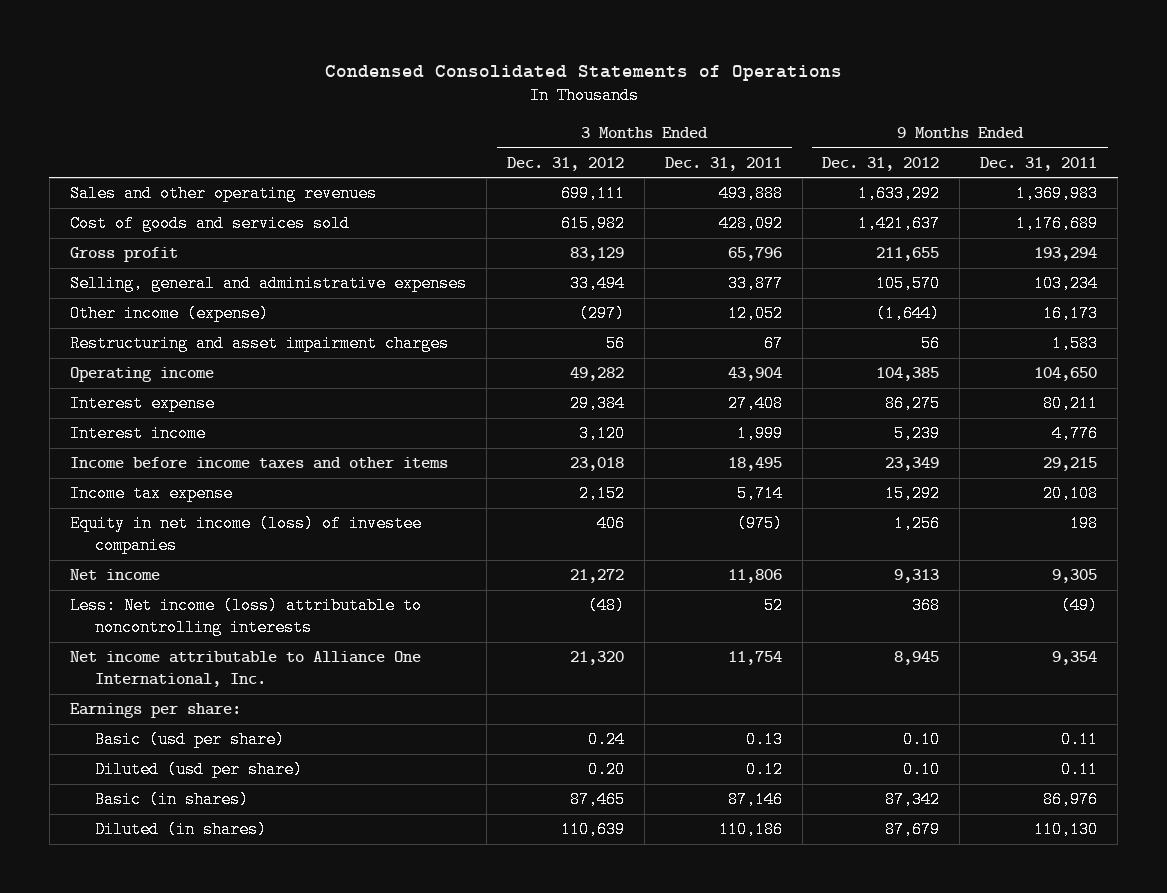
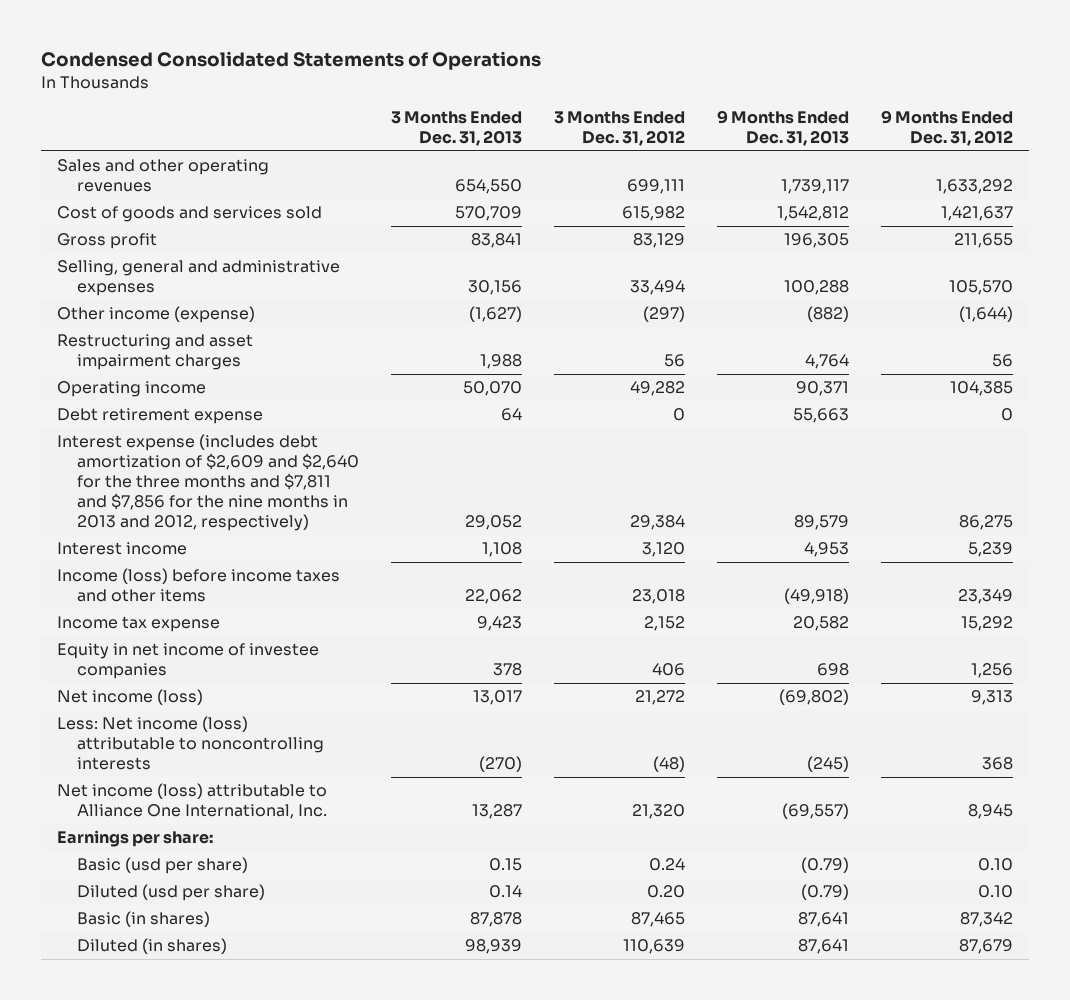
[664,156,782,171] Dec. 31, 2011 -> none
[980,156,1098,171] Dec. 31, 2011 -> none
none -> [391,111,523,147] 3 Months Ended Dec. 31, 2013
none -> [717,110,850,147] 9 Months Ended Dec. 31, 2013
none -> [56,408,263,425] Debt retirement expense
[69,395,215,413] Interest expense -> [56,434,360,532] Interest expense (includes debt amortization of $2,609 and $2,640 for the three months and $7,811 and $7,856 for the nine months in 2013 and 2012, respectively)
[69,457,448,470] Income before income taxes and other items -> [56,568,340,603] Income (loss) before income taxes and other items
[69,515,422,555] Equity in net income (loss) of investee companies -> [56,643,319,680] Equity in net income of investee companies
[69,569,160,581] Net income -> [56,689,203,706] Net income (loss)
[69,651,421,688] Net income attributable to Alliance One International, Inc. -> [56,783,328,820] Net income (loss) attributable to Alliance One International, Inc.

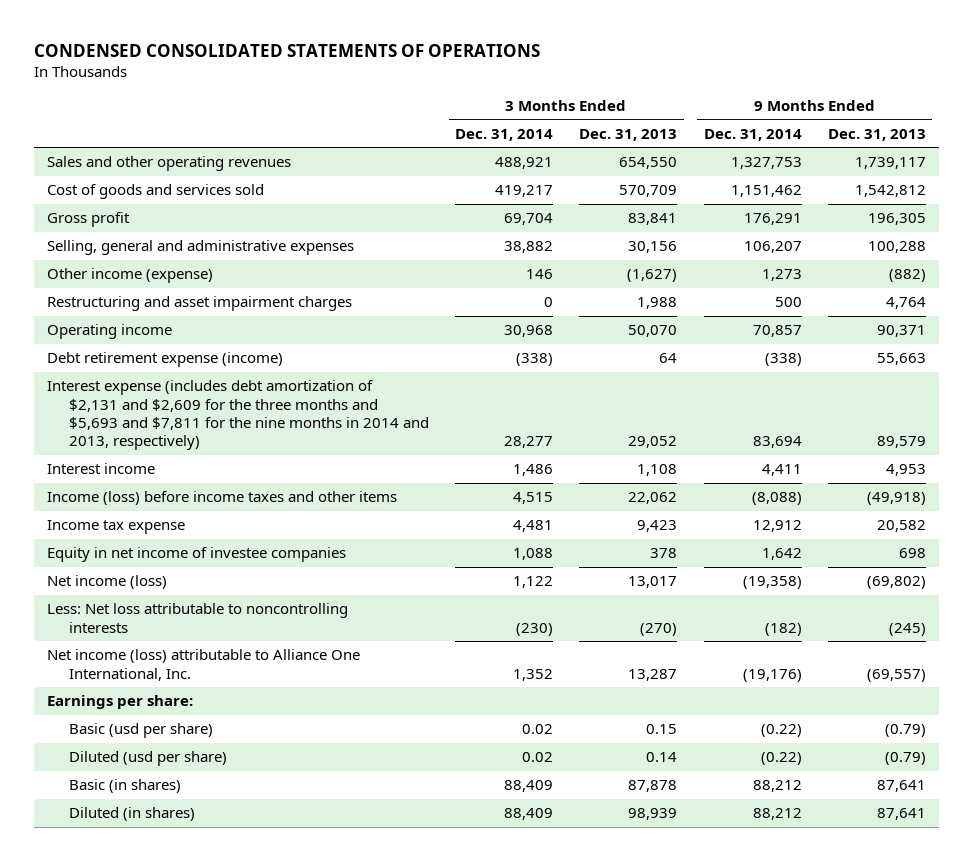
[40,50,541,70] Condensed Consolidated Statements of Operations -> [33,44,540,58] CONDENSED CONSOLIDATED STATEMENTS OF OPERATIONS
[554,111,686,147] 3 Months Ended Dec. 31, 2012 -> none
[881,110,1014,147] 9 Months Ended Dec. 31, 2012 -> none
none -> [455,129,554,142] Dec. 31, 2014
none -> [703,129,802,142] Dec. 31, 2014
[56,408,263,425] Debt retirement expense -> [47,352,284,368] Debt retirement expense (income)
[56,434,360,532] Interest expense (includes debt amortization of $2,609 and $2,640 for the three months and $7,811 and $7,856 for the nine months in 2013 and 2012, respectively) -> [47,380,429,451] Interest expense (includes debt amortization of $2,131 and $2,609 for the three months and $5,693 and $7,811 for the nine months in 2014 and 2013, respectively)
[56,716,325,771] Less: Net income (loss) attributable to noncontrolling interests -> [47,603,349,633] Less: Net loss attributable to noncontrolling interests

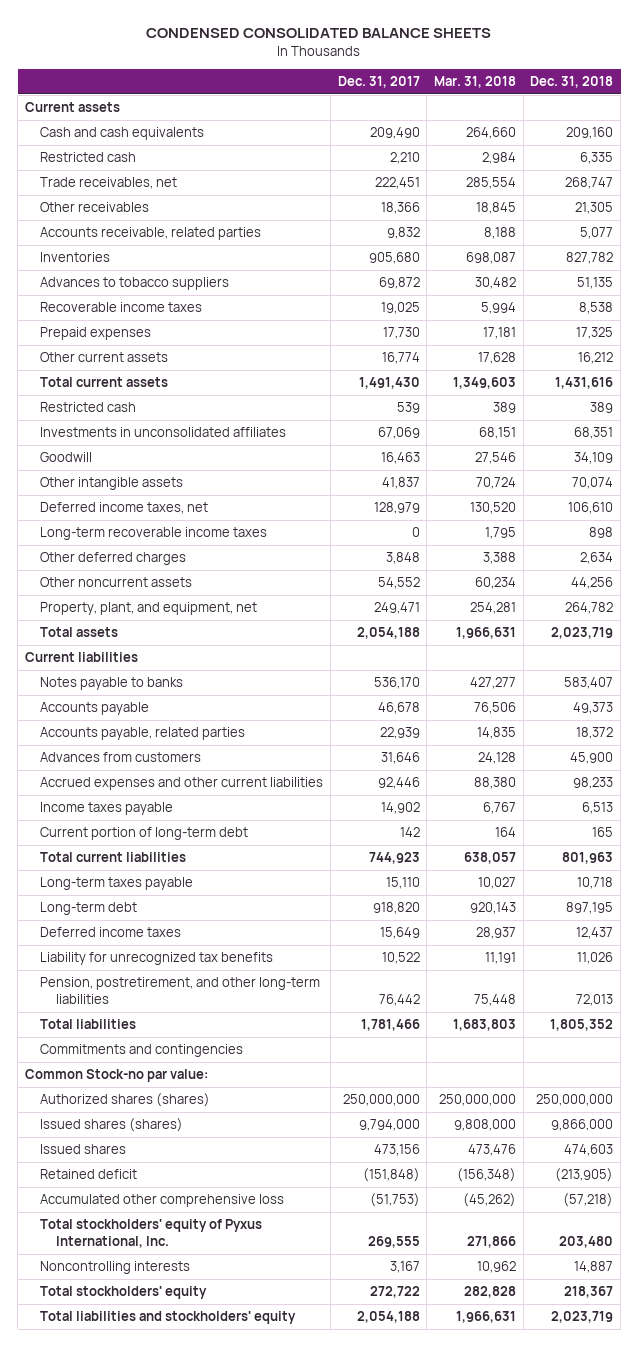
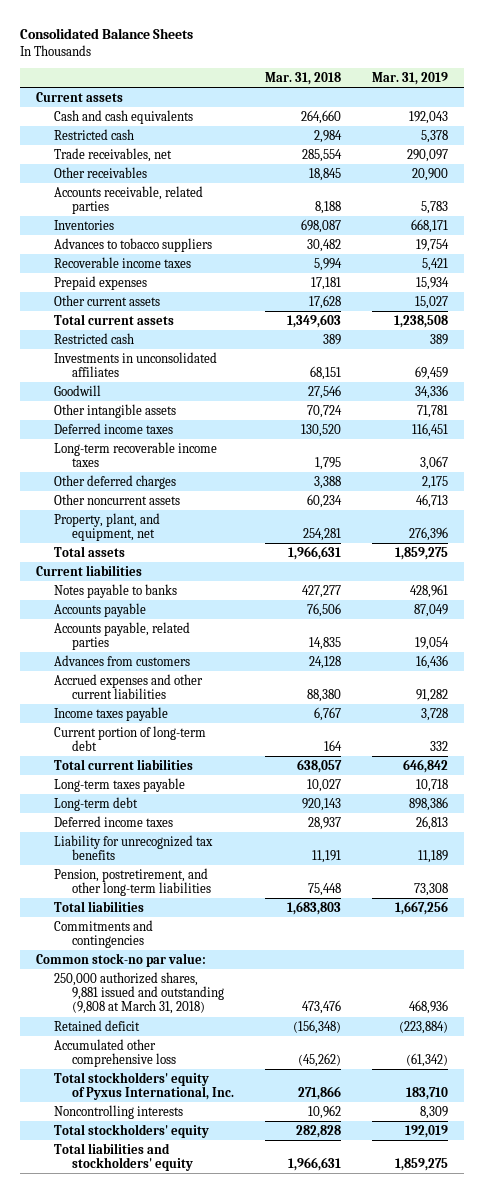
[146,28,492,39] CONDENSED CONSOLIDATED BALANCE SHEETS -> [20,28,194,40] Consolidated Balance Sheets
[337,76,420,89] Dec. 31, 2017 -> none
[530,76,614,89] Dec. 31, 2018 -> none
none -> [372,72,449,86] Mar. 31, 2019
[40,502,209,515] Deferred income taxes, net -> [53,422,173,434] Deferred income taxes
[40,1093,211,1108] Authorized shares (shares) -> none
[40,1118,184,1133] Issued shares (shares) -> none
[24,1069,208,1083] Common Stock-no par value: -> [36,952,207,967] Common stock-no par value:
[40,1144,127,1155] Issued shares -> [53,971,224,1015] 250,000 authorized shares, 9,881 issued and outstanding (9,808 at March 31, 2018)

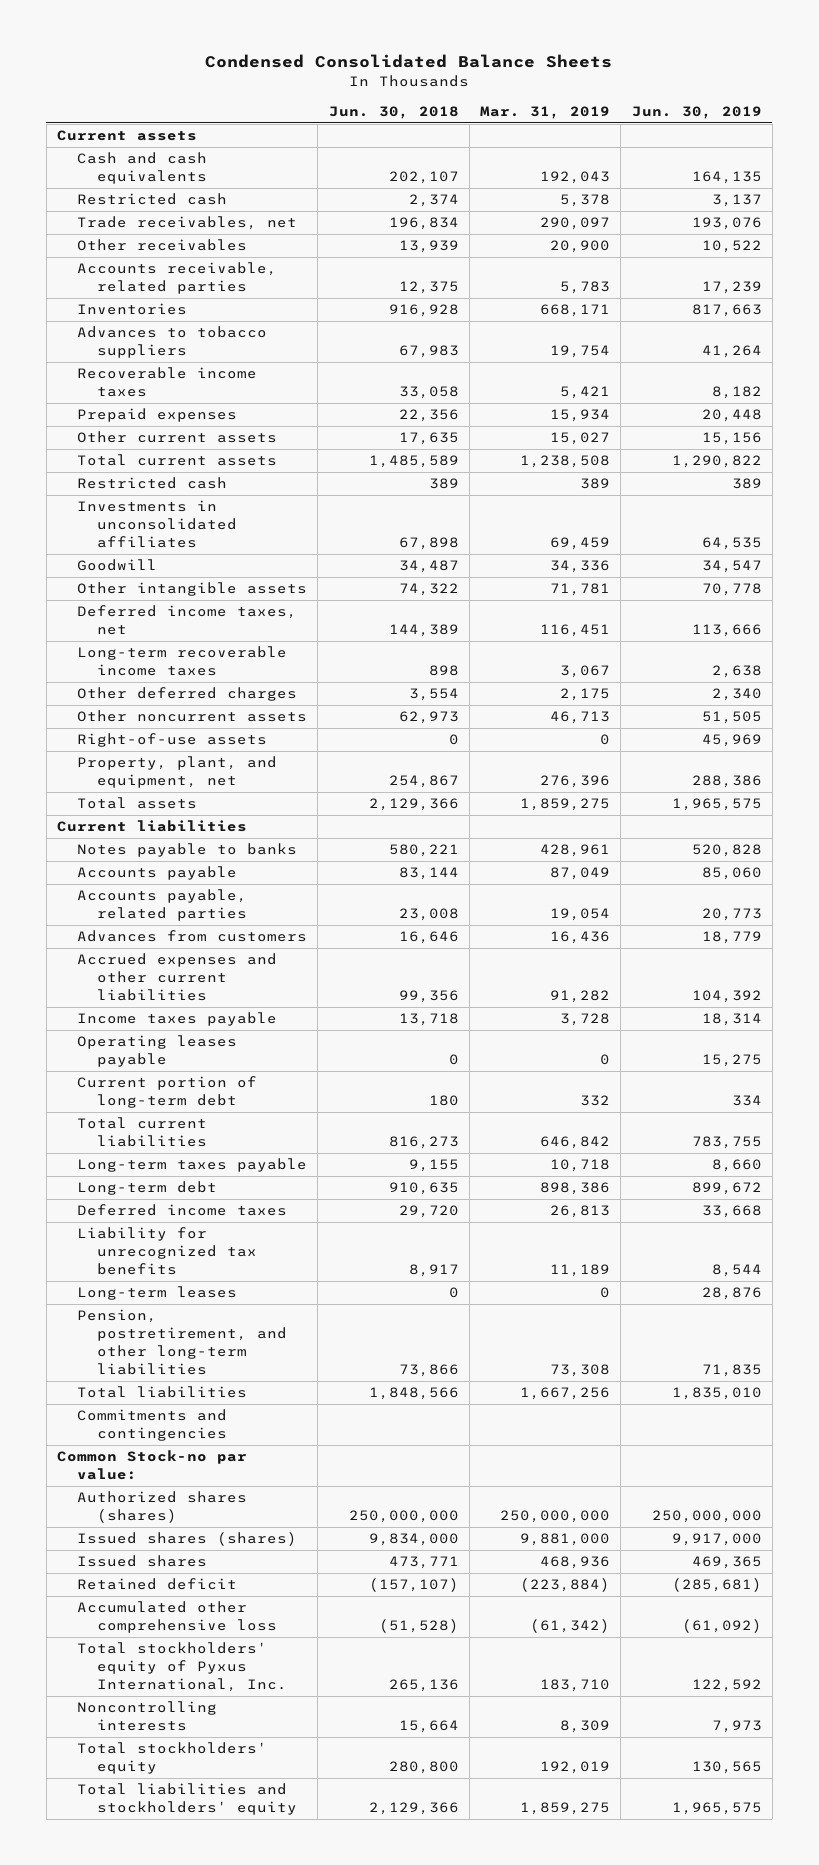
[20,28,194,40] Consolidated Balance Sheets -> [205,54,613,69] Condensed Consolidated Balance Sheets
[264,72,341,86] Mar. 31, 2018 -> none
none -> [328,105,459,119] Jun. 30, 2018
none -> [631,105,762,119] Jun. 30, 2019
[53,422,173,434] Deferred income taxes -> [77,605,298,636] Deferred income taxes, net
none -> [77,733,268,748] Right-of-use assets
none -> [77,1035,238,1068] Operating leases payable
none -> [77,1286,238,1301] Long-term leases
[36,952,207,967] Common stock-no par value: -> [56,1450,247,1481] Common Stock-no par value:
none -> [77,1491,248,1524] Authorized shares (shares)
none -> [77,1532,298,1547] Issued shares (shares)
[53,971,224,1015] 250,000 authorized shares, 9,881 issued and outstanding (9,808 at March 31, 2018) -> [77,1555,208,1568] Issued shares

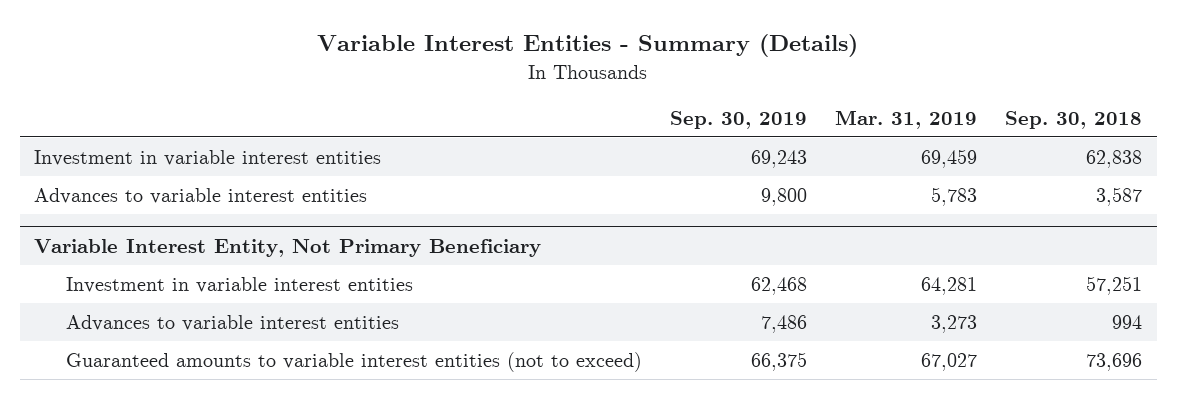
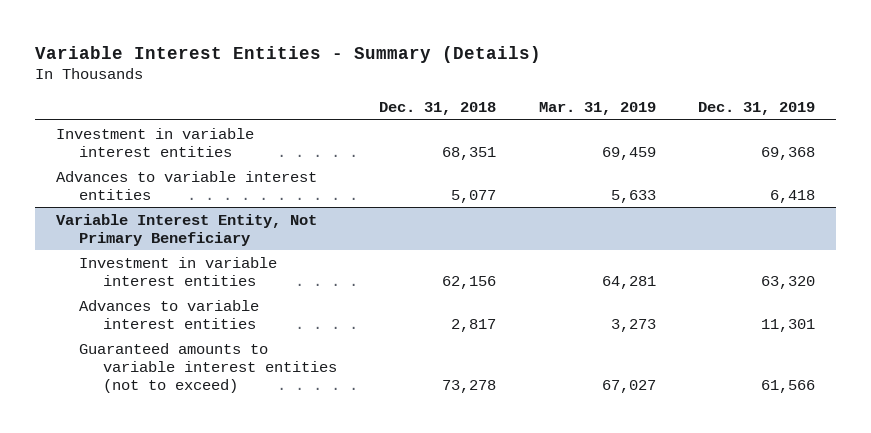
[669,110,807,129] Sep. 30, 2019 -> none
[1005,110,1143,129] Sep. 30, 2018 -> none
none -> [379,102,497,116] Dec. 31, 2018
none -> [697,102,815,116] Dec. 31, 2019
[931,187,978,207] 5,783 -> [610,189,656,203] 5,633

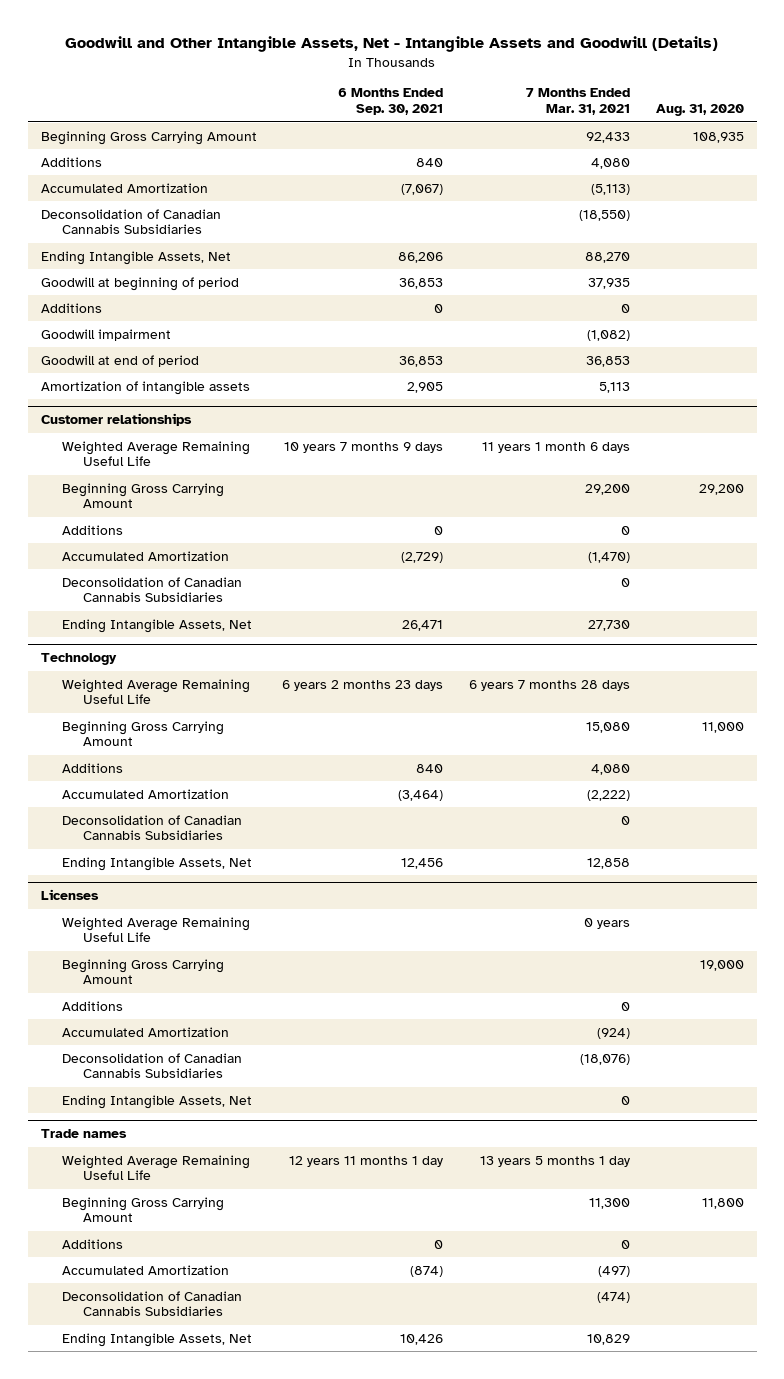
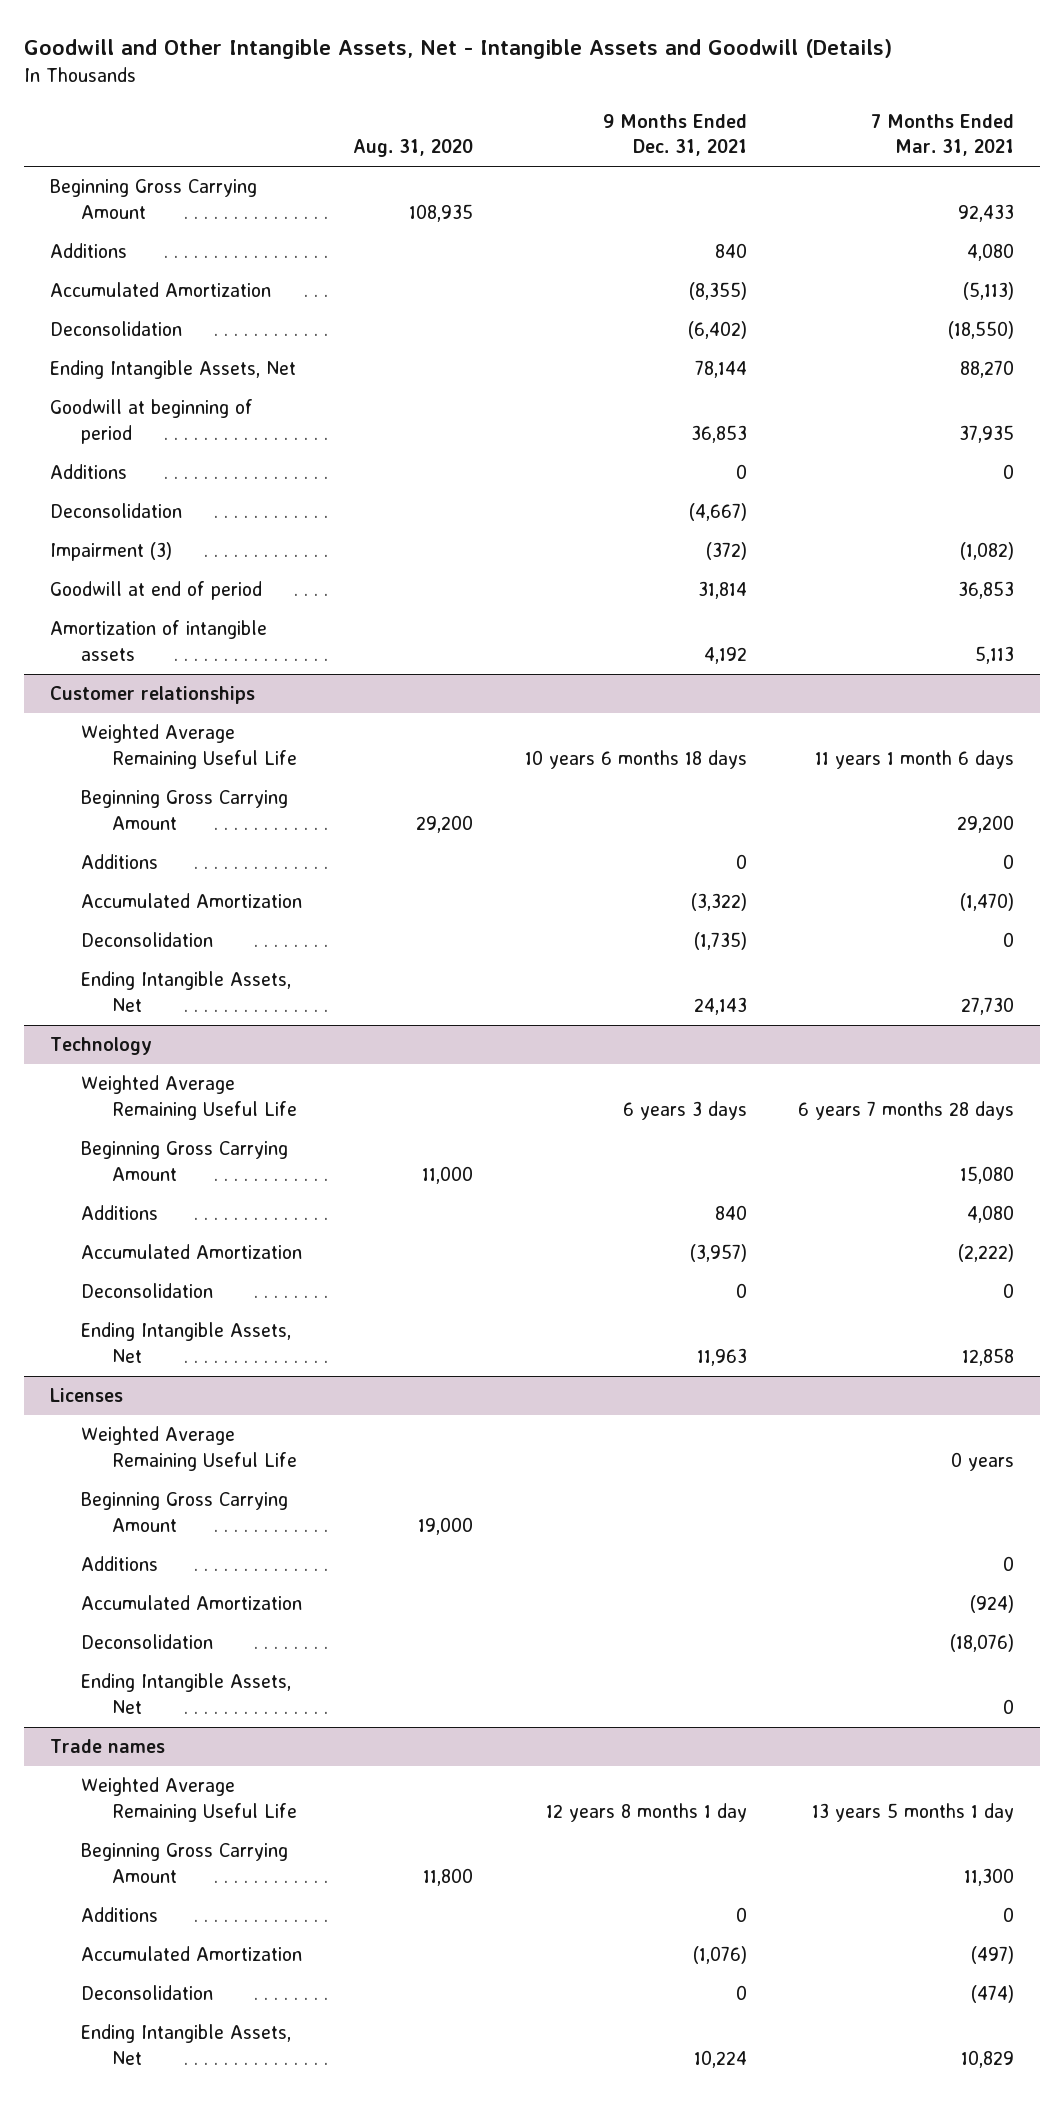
[338,88,444,116] 6 Months Ended Sep. 30, 2021 -> none
none -> [602,113,747,157] 9 Months Ended Dec. 31, 2021
[40,208,221,235] Deconsolidation of Canadian Cannabis Subsidiaries -> [49,321,182,337] Deconsolidation
none -> [49,503,182,519] Deconsolidation
[40,328,171,341] Goodwill impairment -> [49,542,172,562] Impairment (3)
[61,576,242,603] Deconsolidation of Canadian Cannabis Subsidiaries -> [81,932,214,948] Deconsolidation
[61,814,242,841] Deconsolidation of Canadian Cannabis Subsidiaries -> [81,1283,214,1299] Deconsolidation
[61,1052,242,1079] Deconsolidation of Canadian Cannabis Subsidiaries -> [81,1634,214,1650] Deconsolidation
[61,1290,242,1317] Deconsolidation of Canadian Cannabis Subsidiaries -> [81,1985,214,2001] Deconsolidation

